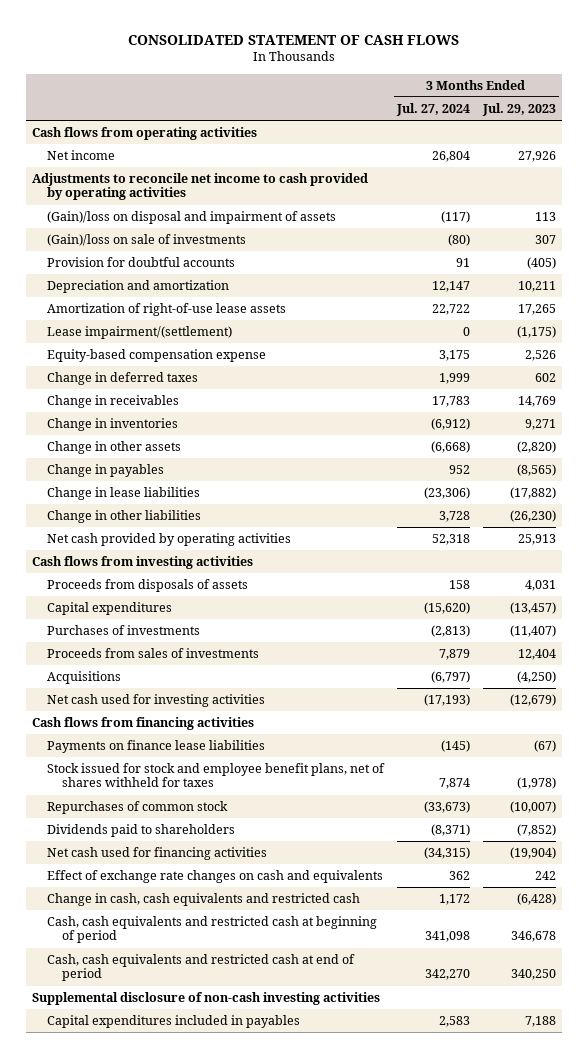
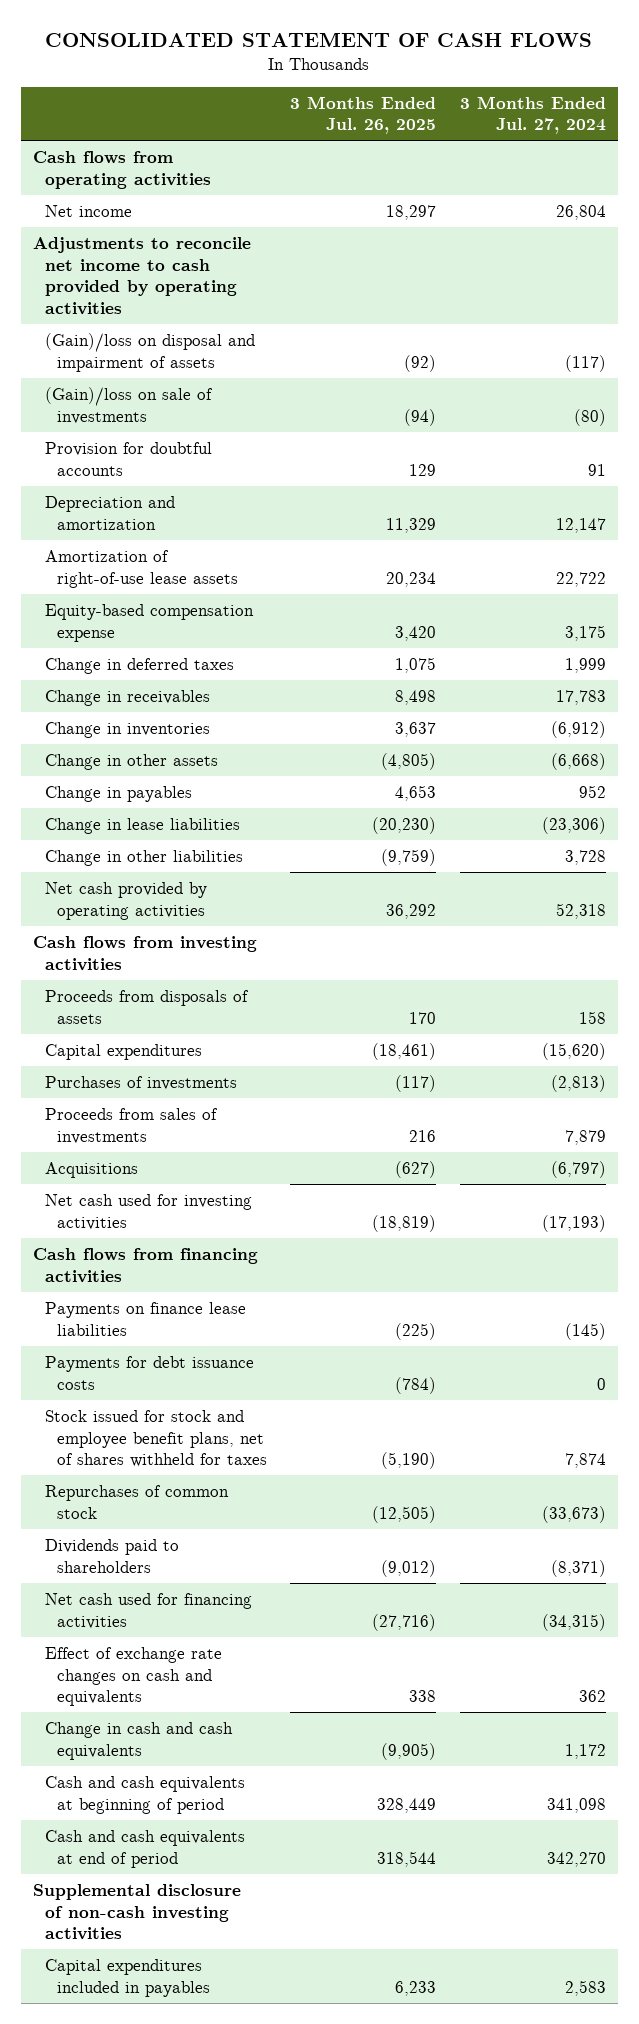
[481,102,556,116] Jul. 29, 2023 -> none
none -> [290,95,437,135] 3 Months Ended Jul. 26, 2025
[47,326,233,340] Lease impairment/(settlement) -> none
none -> [44,1355,254,1390] Payments for debt issuance costs
[47,893,361,907] Change in cash, cash equivalents and restricted cash -> [44,1721,233,1760] Change in cash and cash equivalents
[47,916,378,944] Cash, cash equivalents and restricted cash at beginning of period -> [44,1775,245,1814] Cash and cash equivalents at beginning of period
[47,954,356,982] Cash, cash equivalents and restricted cash at end of period -> [44,1829,245,1868] Cash and cash equivalents at end of period

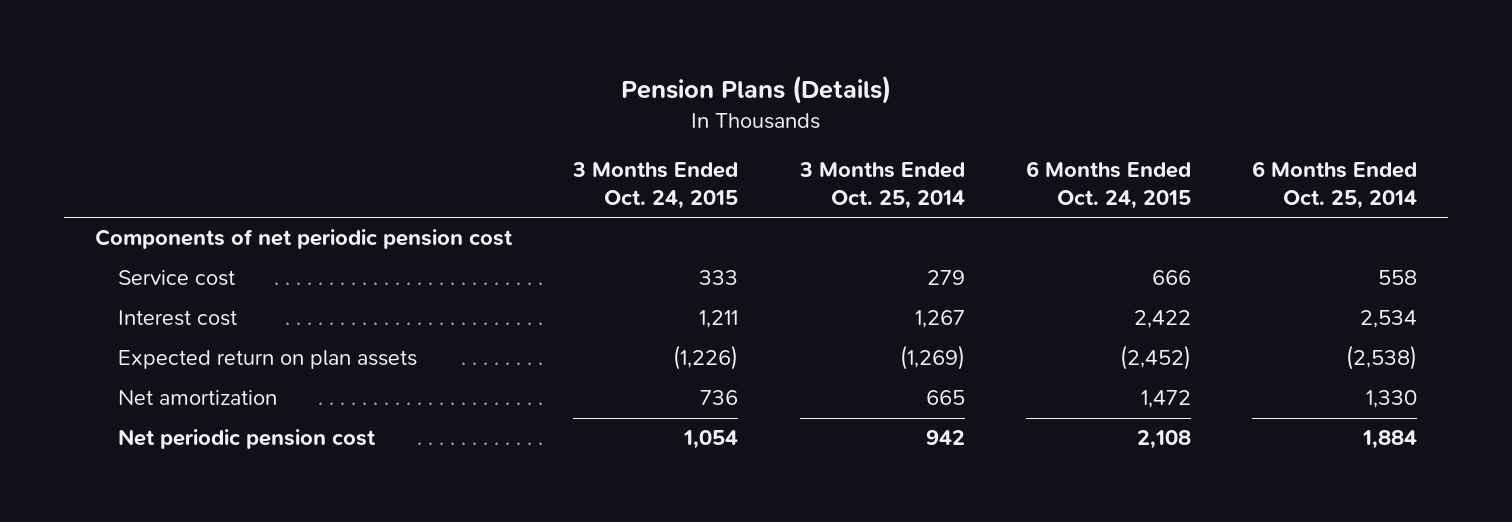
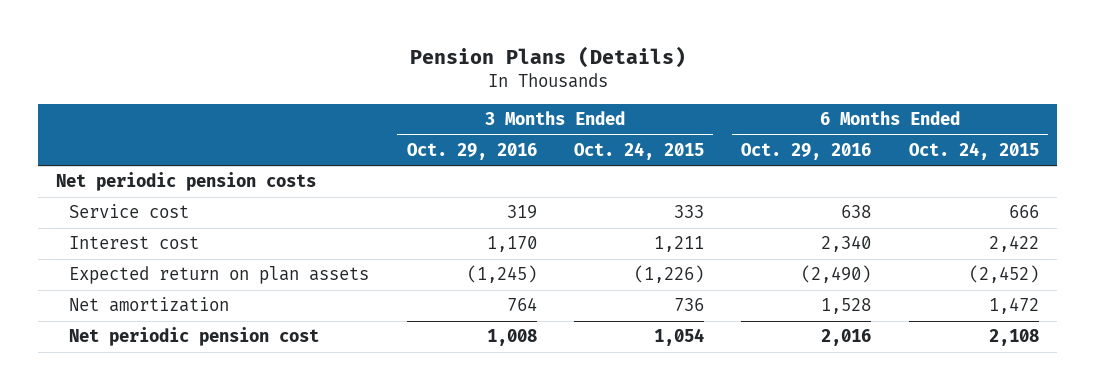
[798,162,965,209] 3 Months Ended Oct. 25, 2014 -> none
[1252,161,1418,209] 6 Months Ended Oct. 25, 2014 -> none
none -> [406,142,537,160] Oct. 29, 2016
none -> [741,142,872,160] Oct. 29, 2016
[94,229,513,250] Components of net periodic pension cost -> [56,172,317,192] Net periodic pension costs

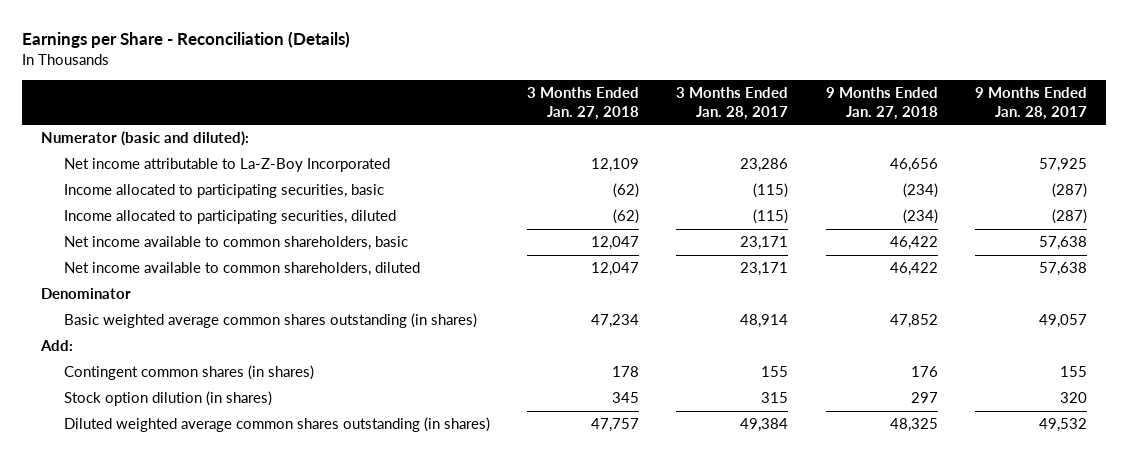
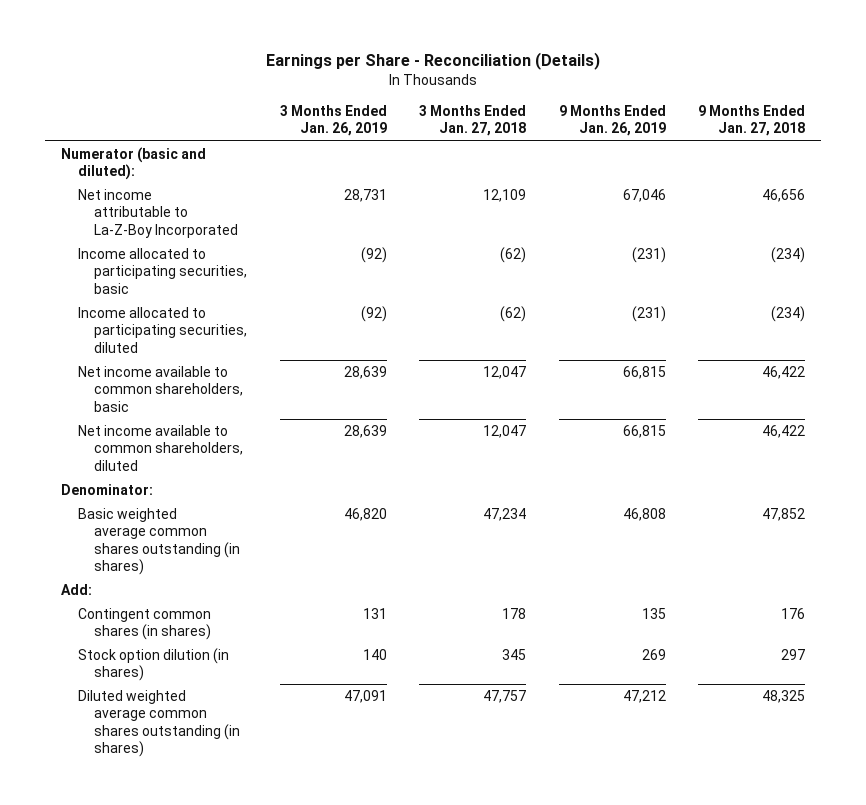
[676,87,789,120] 3 Months Ended Jan. 28, 2017 -> none
[975,87,1088,120] 9 Months Ended Jan. 28, 2017 -> none
none -> [279,105,387,137] 3 Months Ended Jan. 26, 2019
none -> [558,105,666,137] 9 Months Ended Jan. 26, 2019
[40,288,131,300] Denominator -> [61,483,154,495] Denominator:

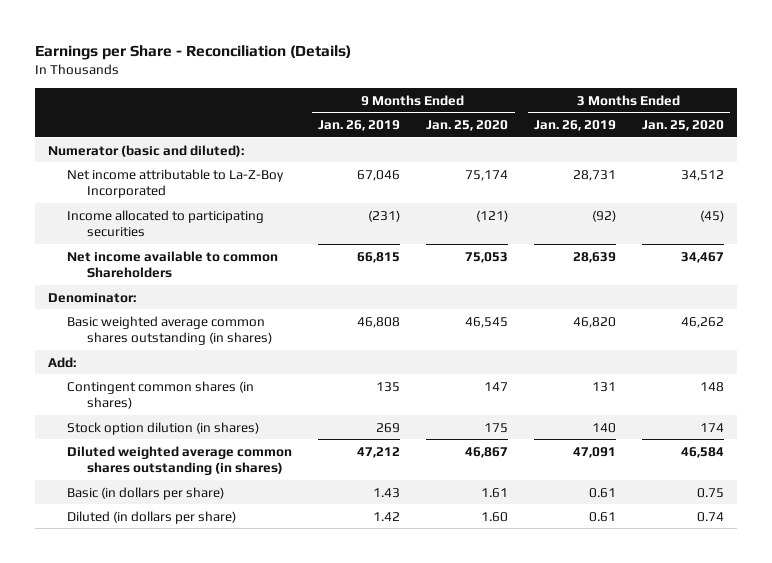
[419,105,527,137] 3 Months Ended Jan. 27, 2018 -> none
[698,105,806,137] 9 Months Ended Jan. 27, 2018 -> none
none -> [426,119,509,131] Jan. 25, 2020
none -> [641,119,724,131] Jan. 25, 2020
[77,306,248,353] Income allocated to participating securities, diluted -> none
[77,424,244,471] Net income available to common shareholders, diluted -> none
[77,247,248,294] Income allocated to participating securities, basic -> [67,209,265,237] Income allocated to participating securities
[77,365,244,412] Net income available to common shareholders, basic -> [67,250,279,278] Net income available to common Shareholders
none -> [67,486,225,500] Basic (in dollars per share)
none -> [67,510,237,524] Diluted (in dollars per share)

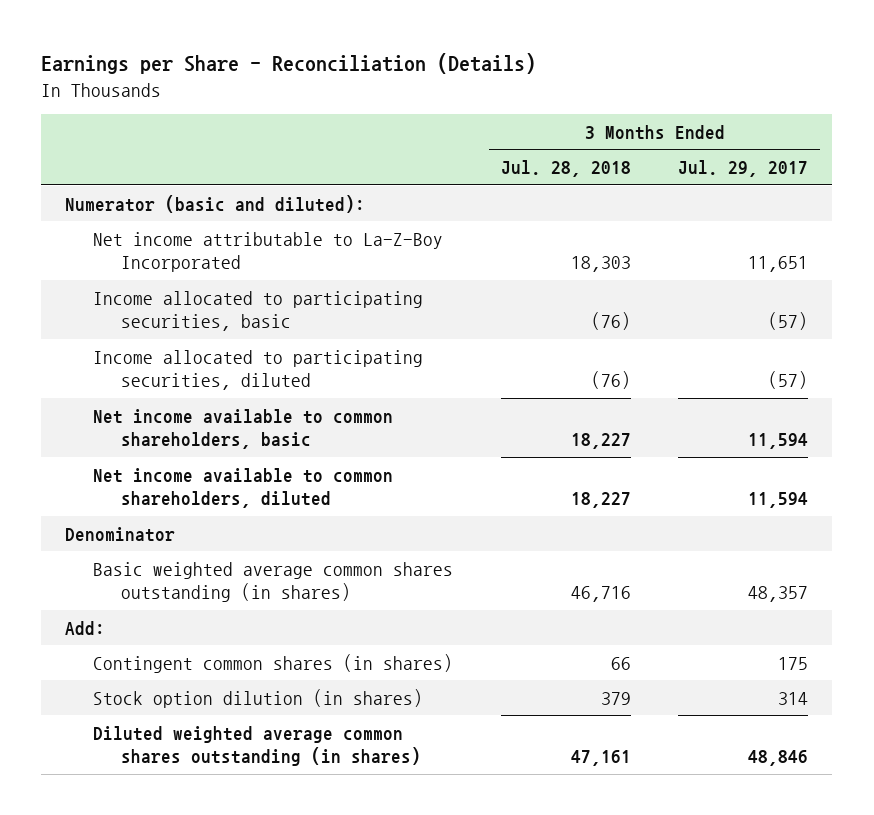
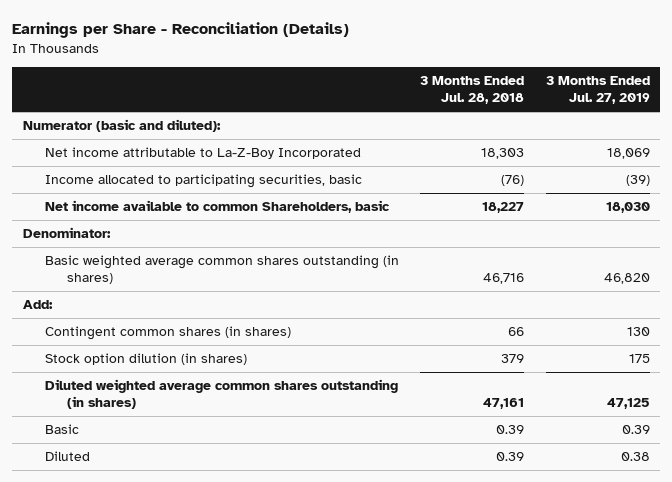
[678,160,809,178] Jul. 29, 2017 -> none
none -> [545,76,650,105] 3 Months Ended Jul. 27, 2019
[93,349,424,391] Income allocated to participating securities, diluted -> none
[93,467,394,509] Net income available to common shareholders, diluted -> none
[93,408,394,450] Net income available to common shareholders, basic -> [44,200,390,214] Net income available to common Shareholders, basic
[65,526,176,542] Denominator -> [22,227,111,239] Denominator:
none -> [44,424,79,435] Basic
none -> [44,451,90,462] Diluted

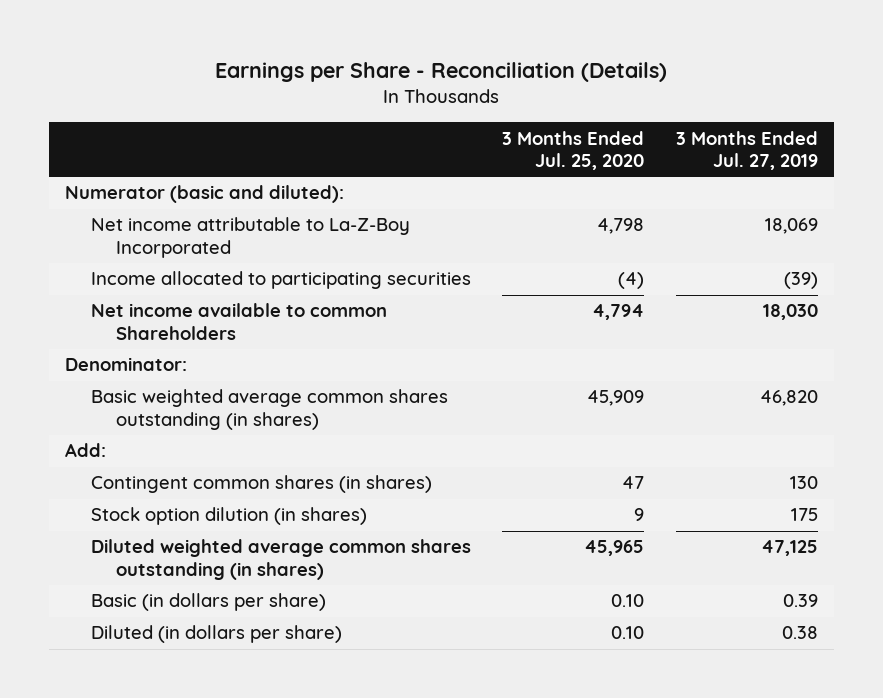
[420,76,525,105] 3 Months Ended Jul. 28, 2018 -> none
none -> [502,130,645,171] 3 Months Ended Jul. 25, 2020
[44,174,362,189] Income allocated to participating securities, basic -> [90,271,471,290] Income allocated to participating securities
[44,200,390,214] Net income available to common Shareholders, basic -> [90,303,387,340] Net income available to common Shareholders
[44,424,79,435] Basic -> [90,593,326,612] Basic (in dollars per share)
[44,451,90,462] Diluted -> [90,625,342,644] Diluted (in dollars per share)

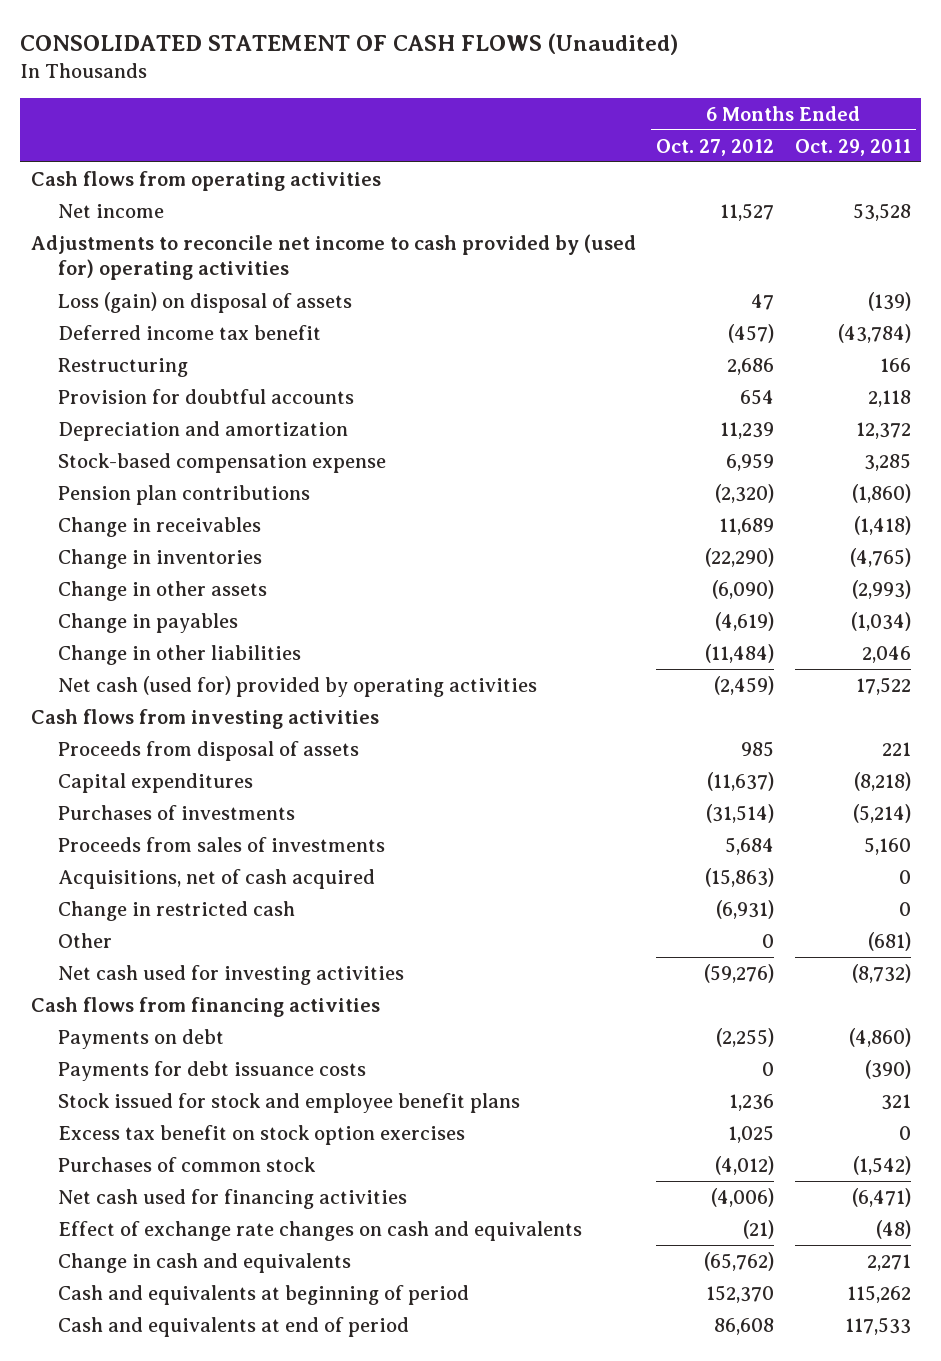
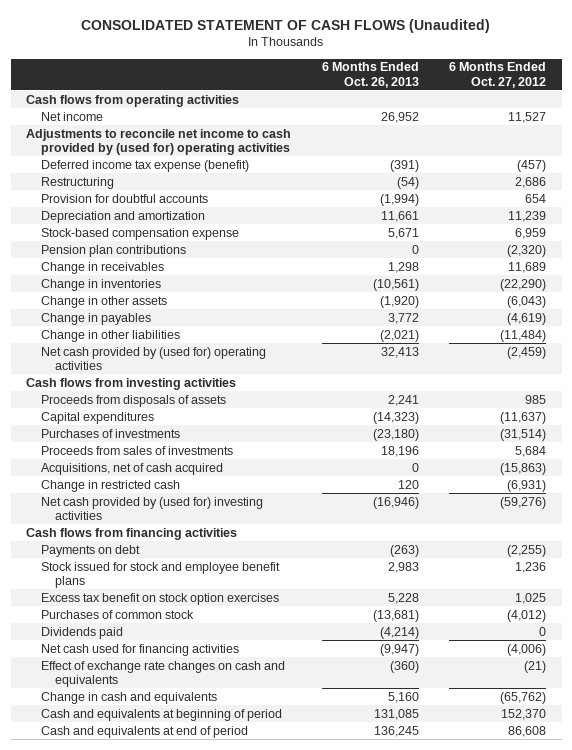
[794,138,911,156] Oct. 29, 2011 -> none
none -> [321,62,419,88] 6 Months Ended Oct. 26, 2013
[58,291,353,313] Loss (gain) on disposal of assets -> none
[58,324,322,340] Deferred income tax benefit -> [40,159,249,172] Deferred income tax expense (benefit)
[712,579,775,599] (6,090) -> [507,295,547,308] (6,043)
[58,675,538,697] Net cash (used for) provided by operating activities -> [40,346,266,371] Net cash provided by (used for) operating activities
[58,740,360,761] Proceeds from disposal of assets -> [40,394,226,407] Proceeds from disposals of assets
[58,932,113,948] Other -> none
[58,964,405,985] Net cash used for investing activities -> [40,496,263,521] Net cash provided by (used for) investing activities
[58,1060,367,1081] Payments for debt issuance costs -> none
none -> [40,626,123,639] Dividends paid

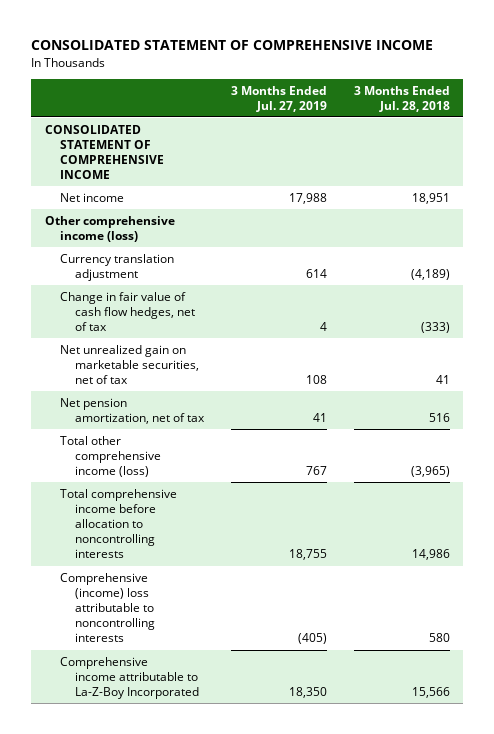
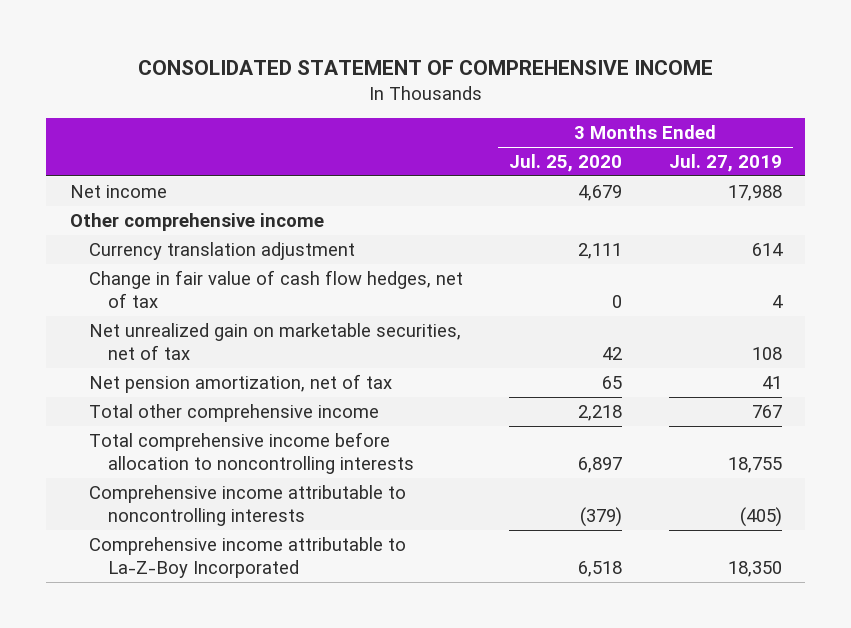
[353,85,450,112] 3 Months Ended Jul. 28, 2018 -> none
none -> [509,153,623,172] Jul. 25, 2020
[44,124,164,180] CONSOLIDATED STATEMENT OF COMPREHENSIVE INCOME -> none
[44,215,175,242] Other comprehensive income (loss) -> [69,212,324,231] Other comprehensive income
[59,435,161,478] Total other comprehensive income (loss) -> [88,403,379,422] Total other comprehensive income
[59,572,155,643] Comprehensive (income) loss attributable to noncontrolling interests -> [88,484,406,526] Comprehensive income attributable to noncontrolling interests

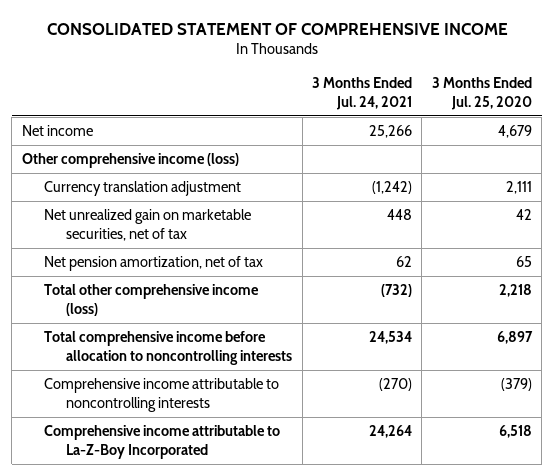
[668,153,782,172] Jul. 27, 2019 -> none
none -> [311,77,412,110] 3 Months Ended Jul. 24, 2021
[69,212,324,231] Other comprehensive income -> [21,153,239,169] Other comprehensive income (loss)
[88,269,463,308] Change in fair value of cash flow hedges, net of tax -> none
[88,403,379,422] Total other comprehensive income -> [43,284,259,316] Total other comprehensive income (loss)

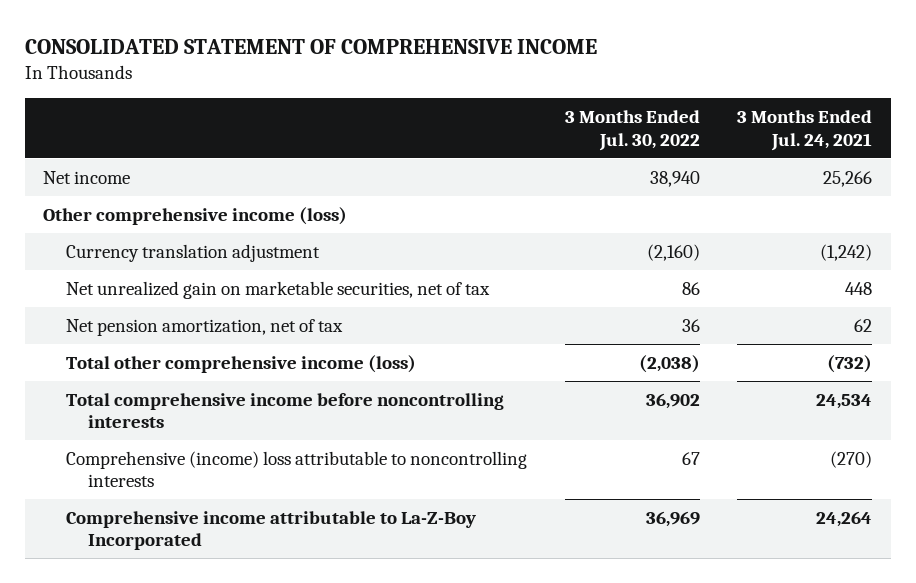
[431,77,532,110] 3 Months Ended Jul. 25, 2020 -> none
none -> [564,110,700,151] 3 Months Ended Jul. 30, 2022
[43,331,293,365] Total comprehensive income before allocation to noncontrolling interests -> [65,392,504,429] Total comprehensive income before noncontrolling interests
[43,378,279,412] Comprehensive income attributable to noncontrolling interests -> [65,450,527,488] Comprehensive (income) loss attributable to noncontrolling interests

